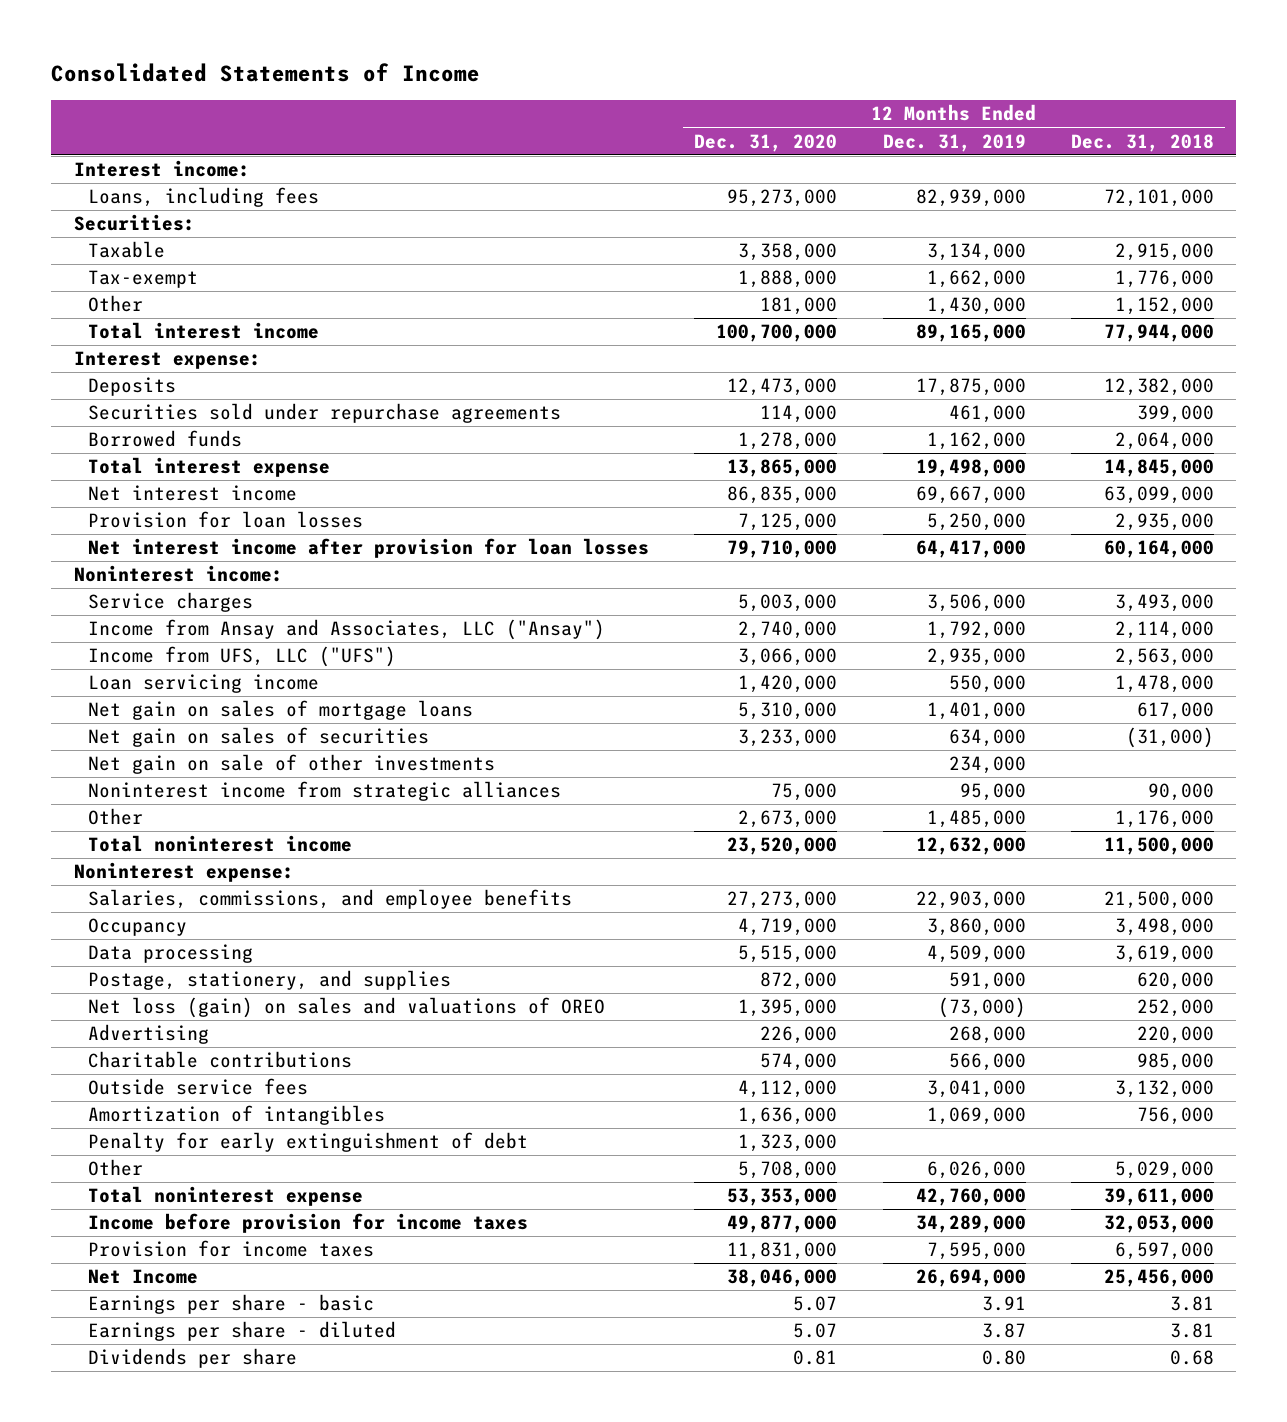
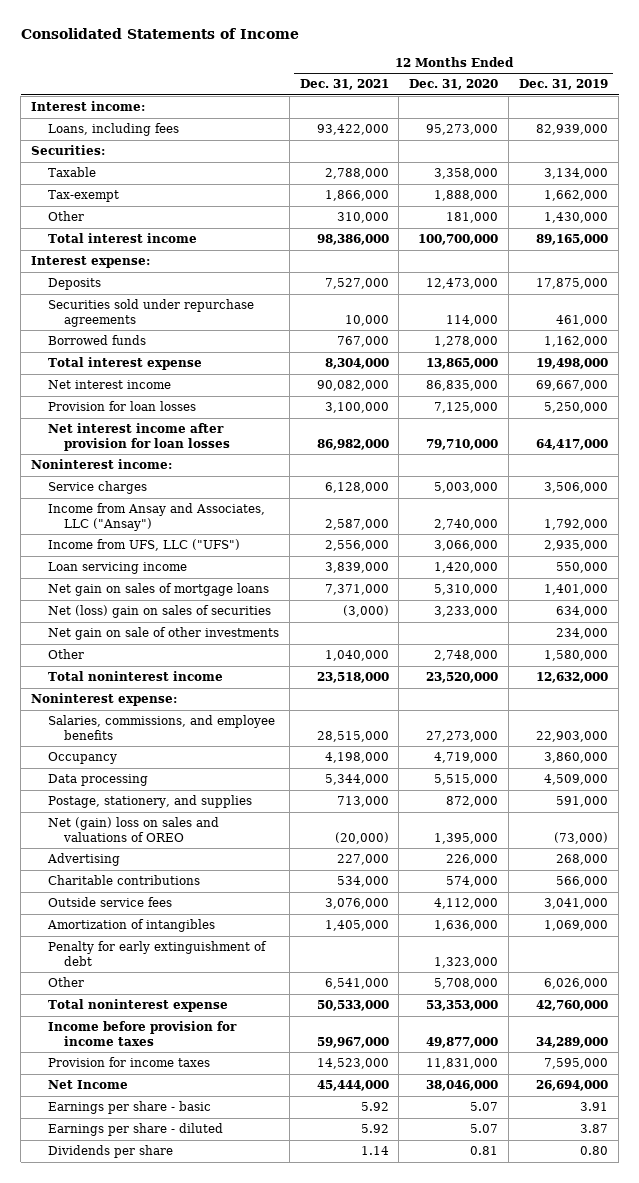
[1070,133,1214,152] Dec. 31, 2018 -> none
none -> [299,79,389,91] Dec. 31, 2021
[88,727,430,748] Net gain on sales of securities -> [47,605,271,619] Net (loss) gain on sales of securities
[88,781,562,802] Noninterest income from strategic alliances -> none
[738,810,838,829] 2,673,000 -> [434,650,499,662] 2,748,000
[926,810,1026,829] 1,485,000 -> [544,650,609,662] 1,580,000
[88,997,606,1019] Net loss (gain) on sales and valuations of OREO -> [47,817,219,842] Net (gain) loss on sales and valuations of OREO

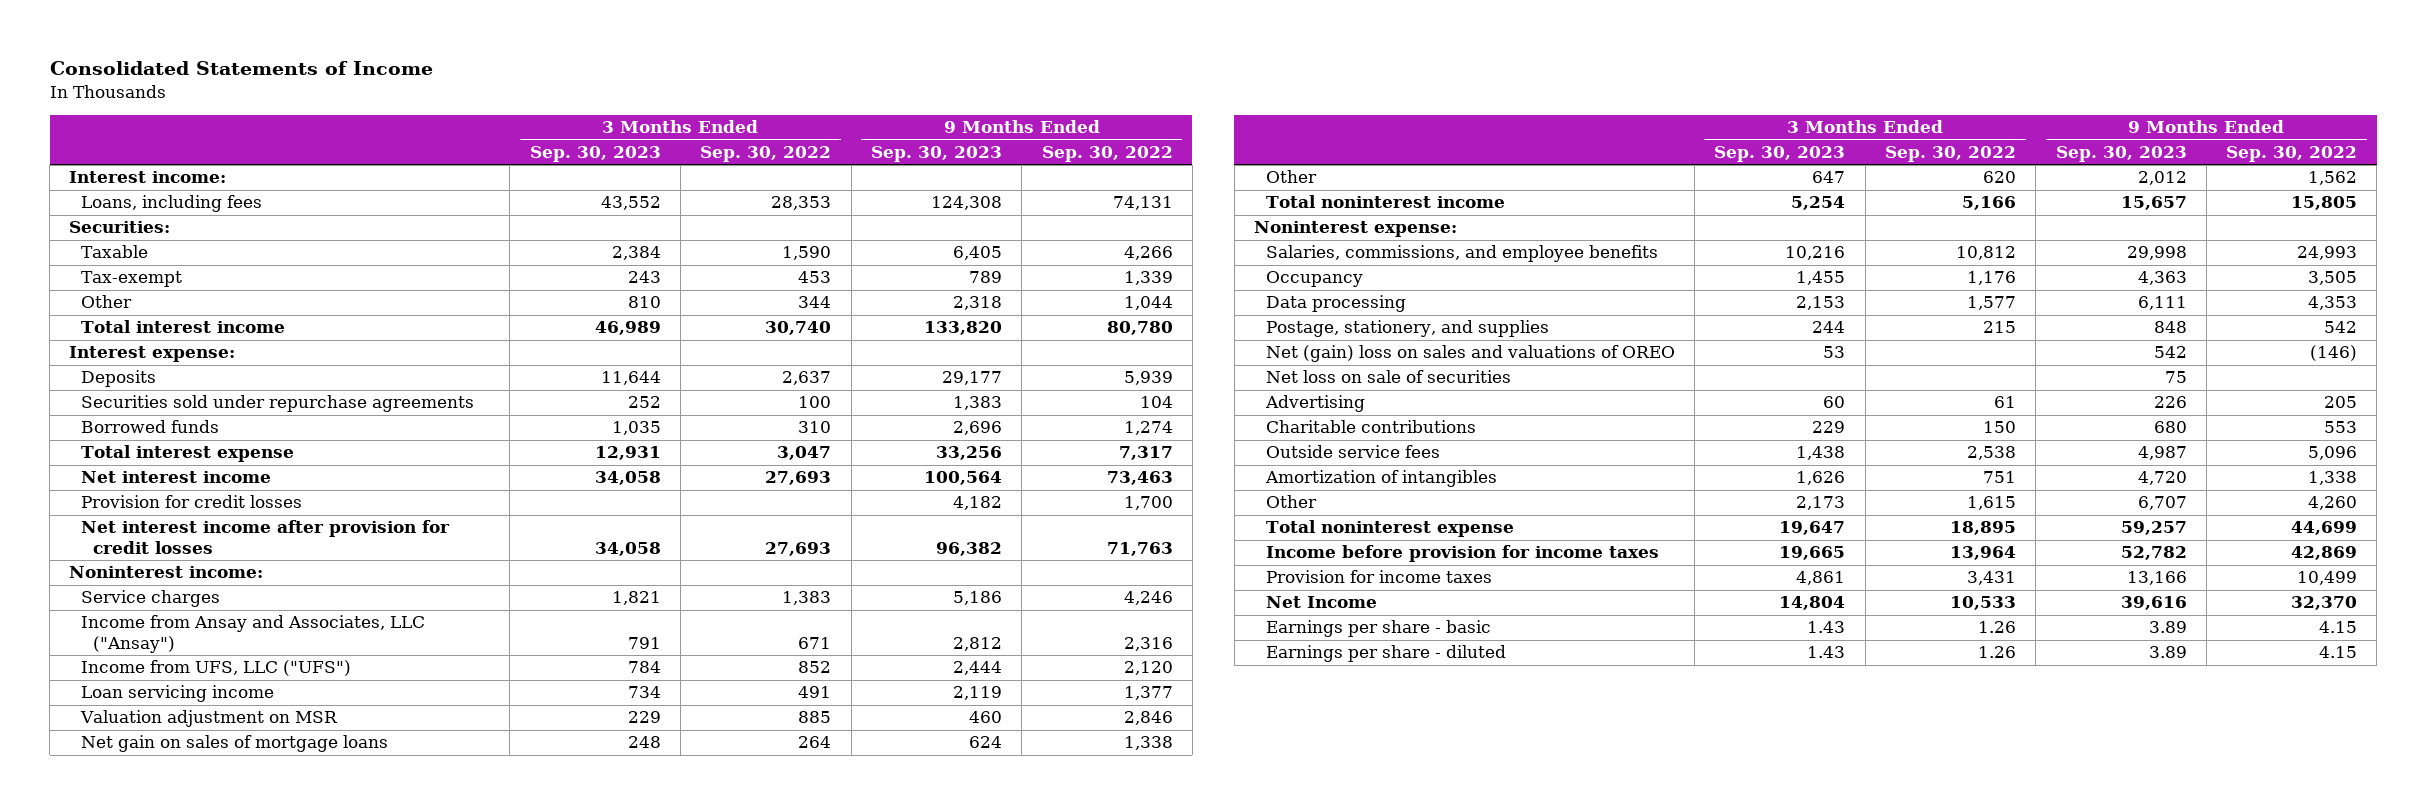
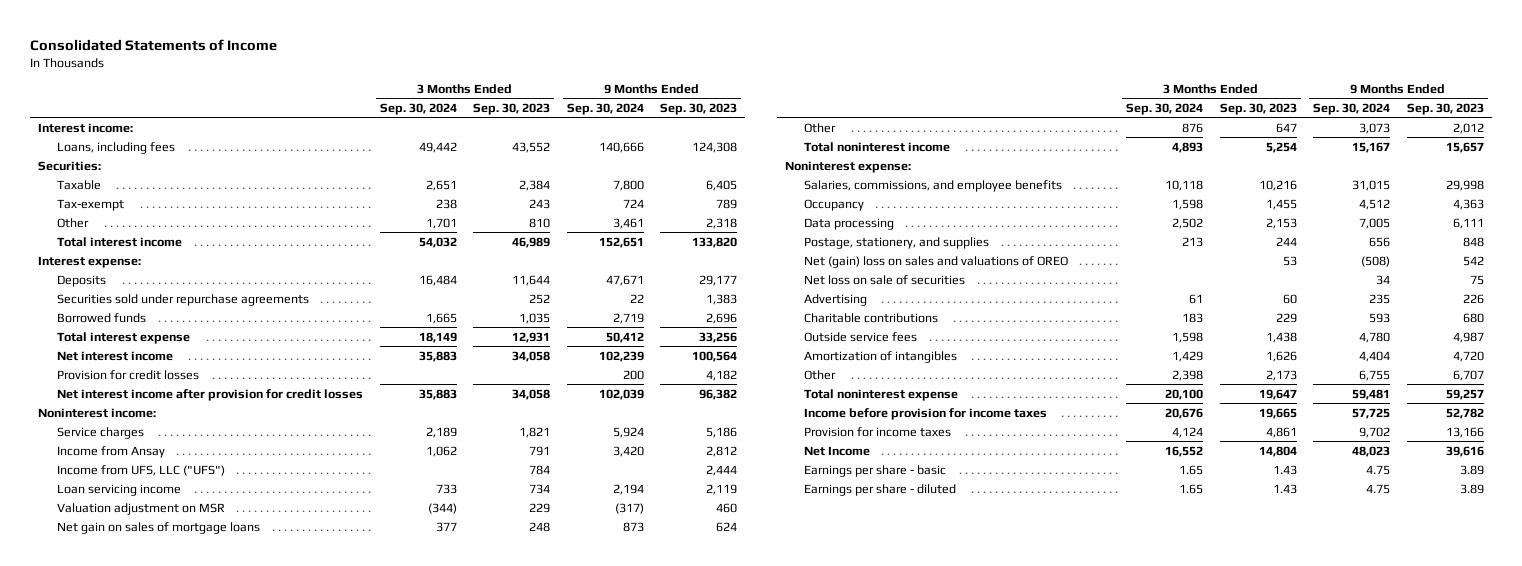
[700,145,832,162] Sep. 30, 2022 -> none
[1041,145,1173,162] Sep. 30, 2022 -> none
none -> [379,102,457,115] Sep. 30, 2024
none -> [566,102,644,115] Sep. 30, 2024
[81,615,426,653] Income from Ansay and Associates, LLC ("Ansay") -> [57,445,166,458] Income from Ansay

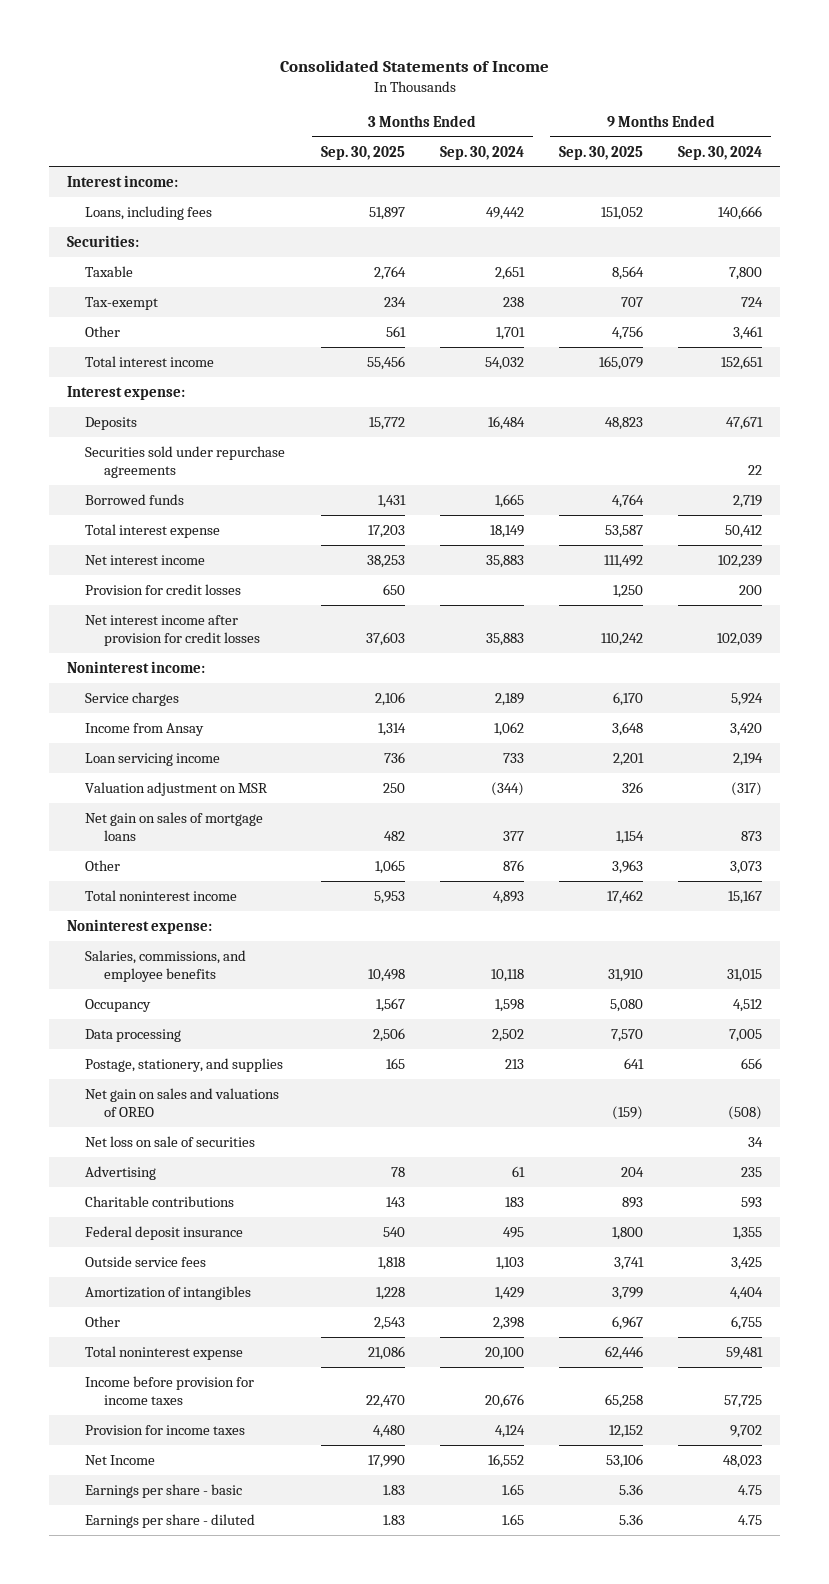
[473,102,551,115] Sep. 30, 2023 -> none
[660,102,738,115] Sep. 30, 2023 -> none
none -> [320,145,405,160] Sep. 30, 2025
none -> [559,145,644,160] Sep. 30, 2025
[57,464,226,476] Income from UFS, LLC ("UFS") -> none
[803,255,1068,268] Net (gain) loss on sales and valuations of OREO -> [85,1087,280,1118] Net gain on sales and valuations of OREO
none -> [85,1225,244,1240] Federal deposit insurance
[1172,331,1204,343] 1,598 -> [495,1256,524,1270] 1,103
[1359,331,1391,343] 4,780 -> [731,1256,763,1270] 3,425

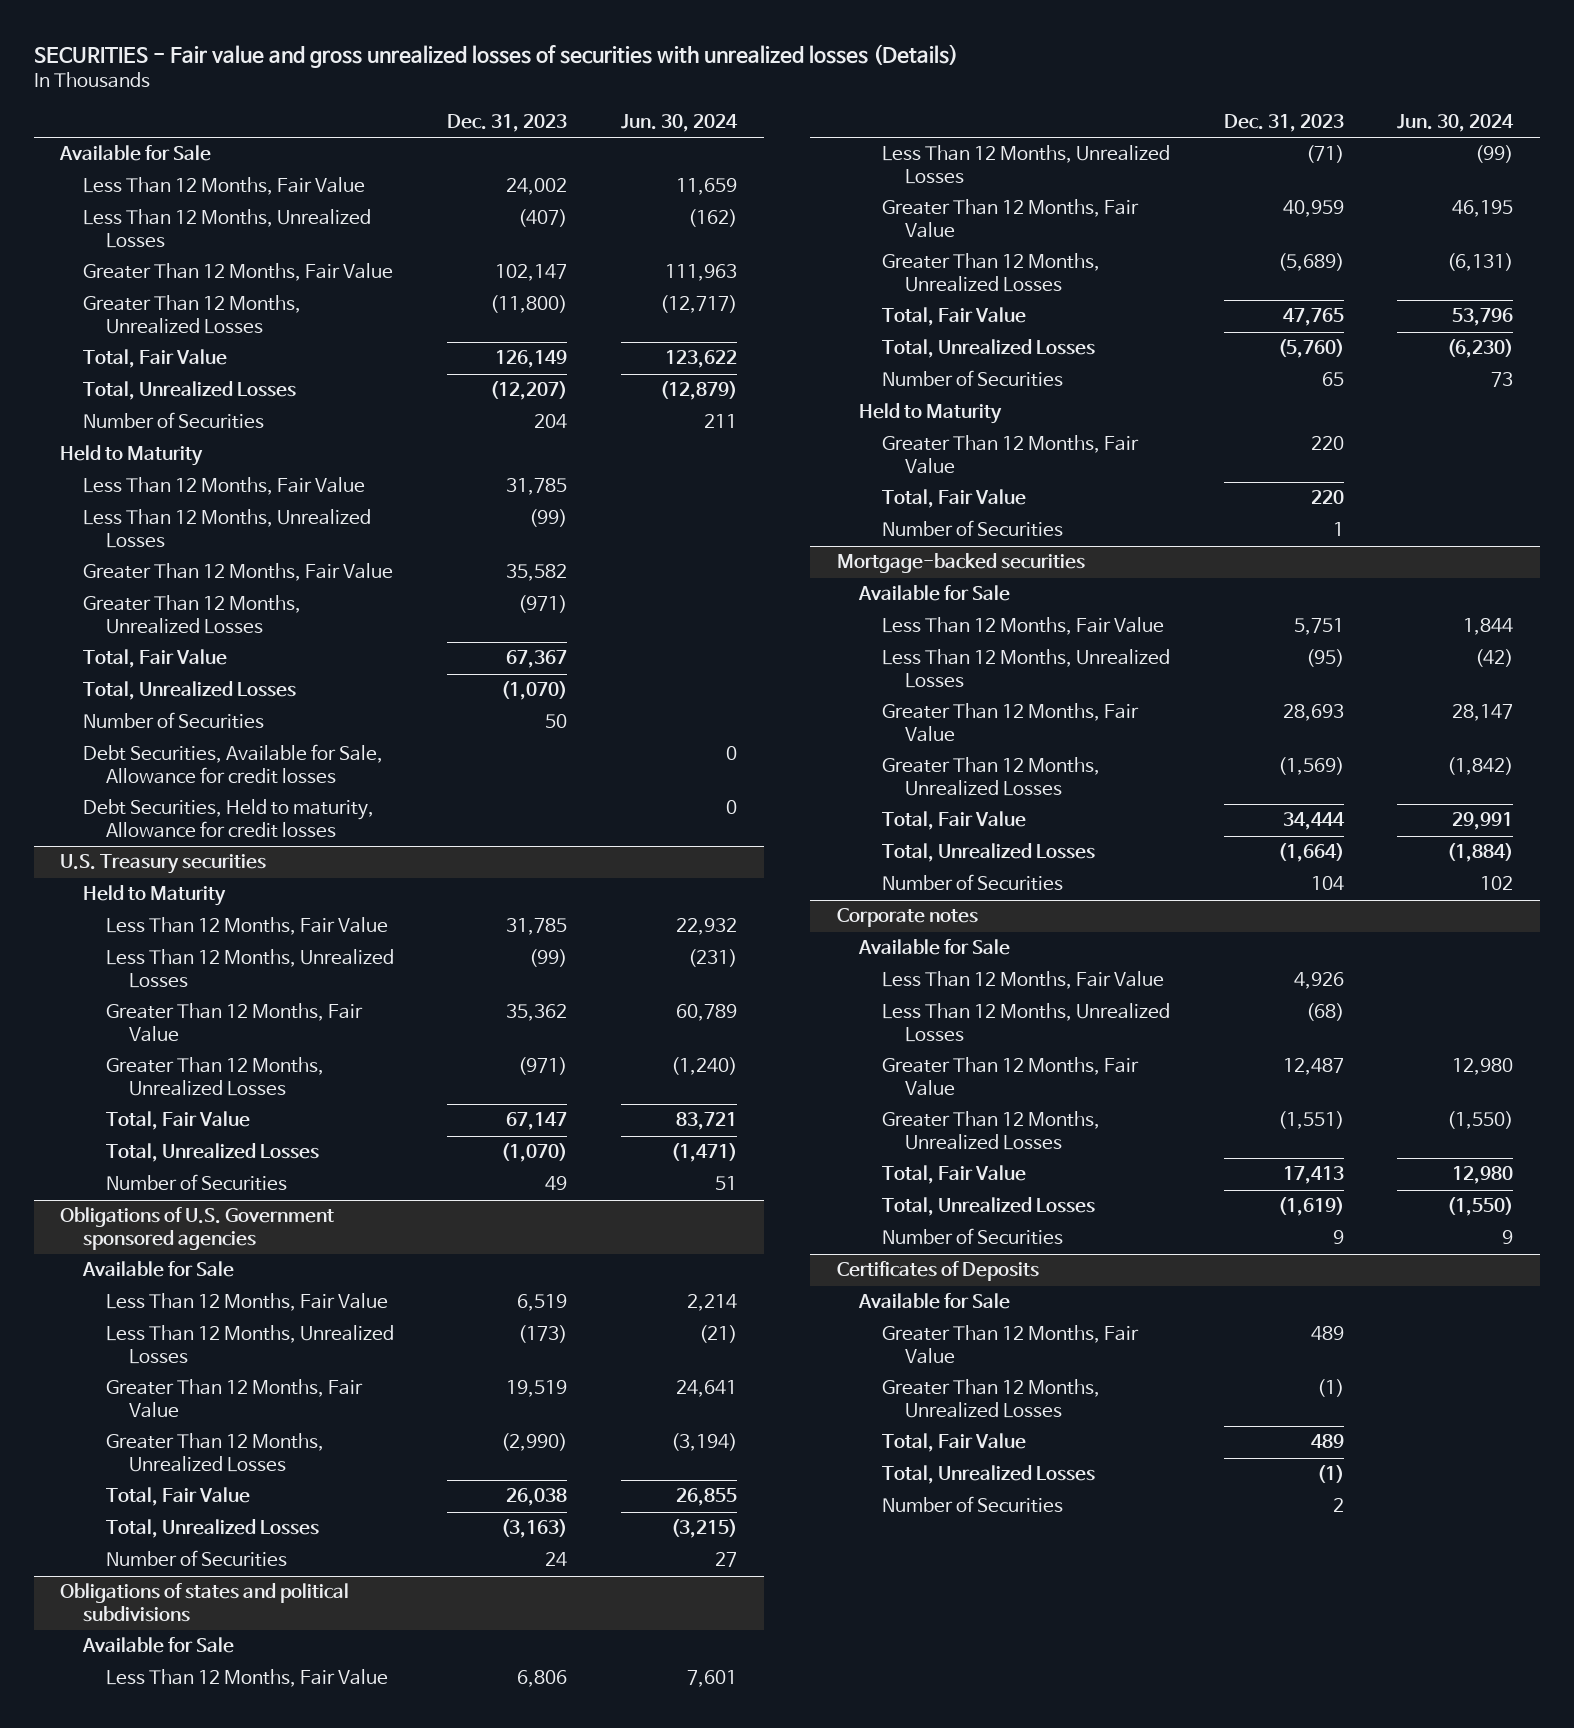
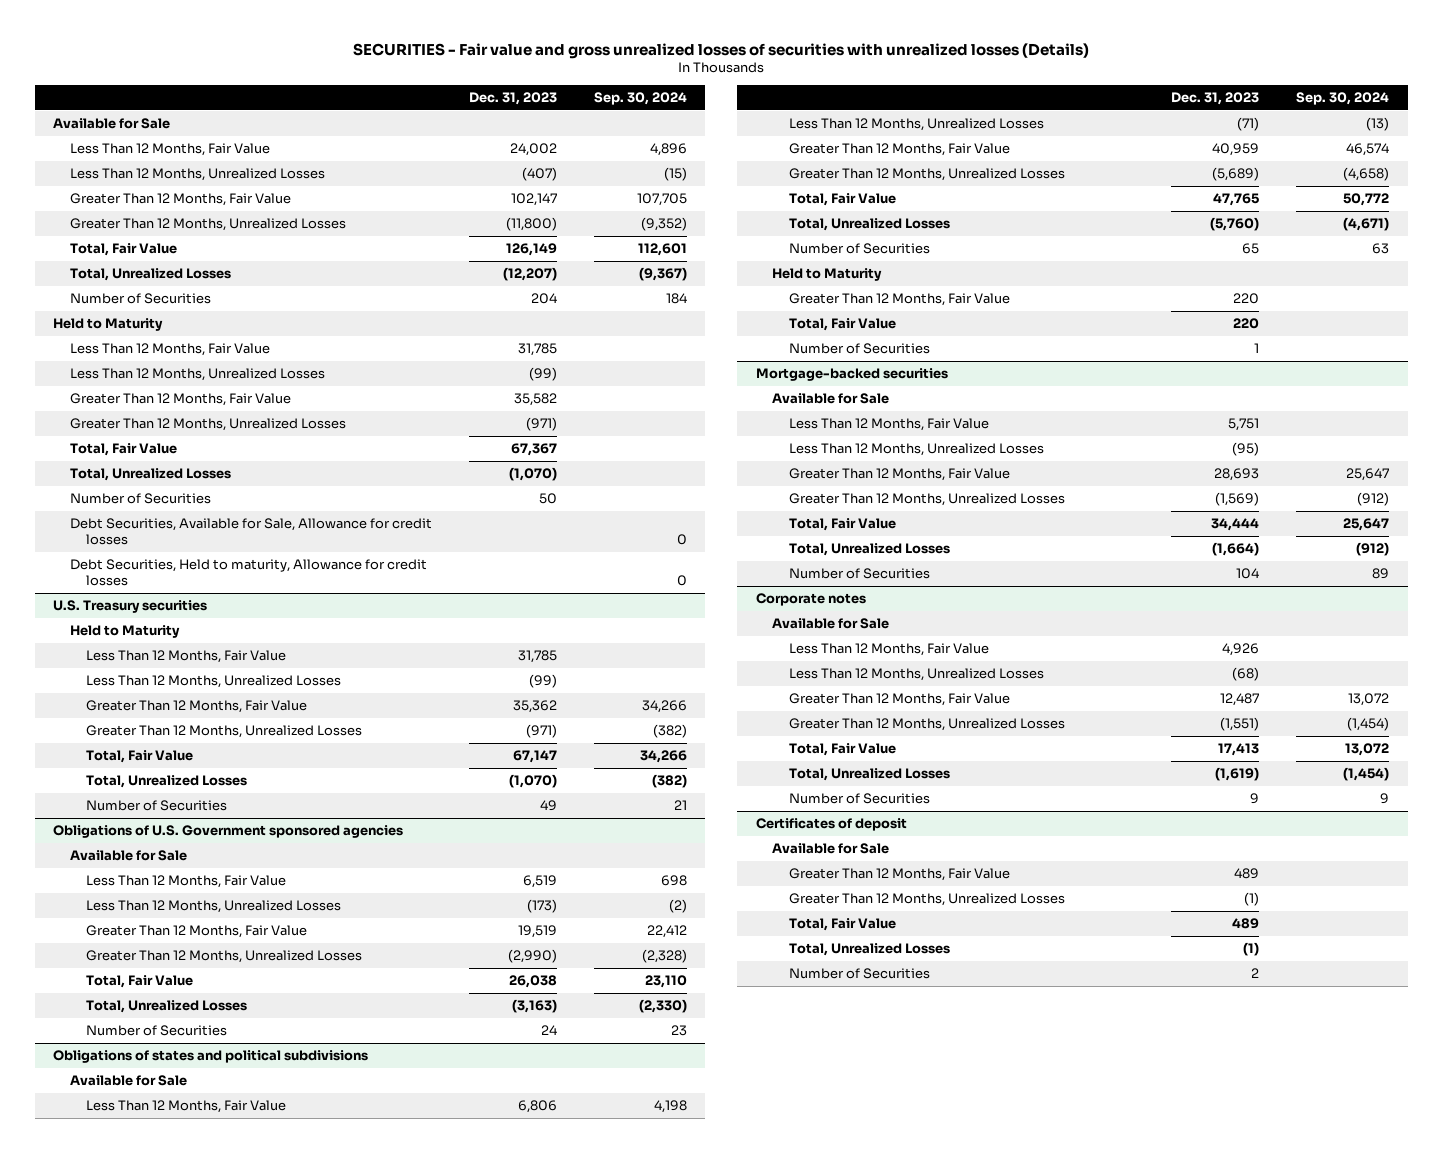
[621,113,739,132] Jun. 30, 2024 -> none
none -> [593,92,687,106] Sep. 30, 2024
[836,1261,1039,1282] Certificates of Deposits -> [755,818,907,832] Certificates of deposit

